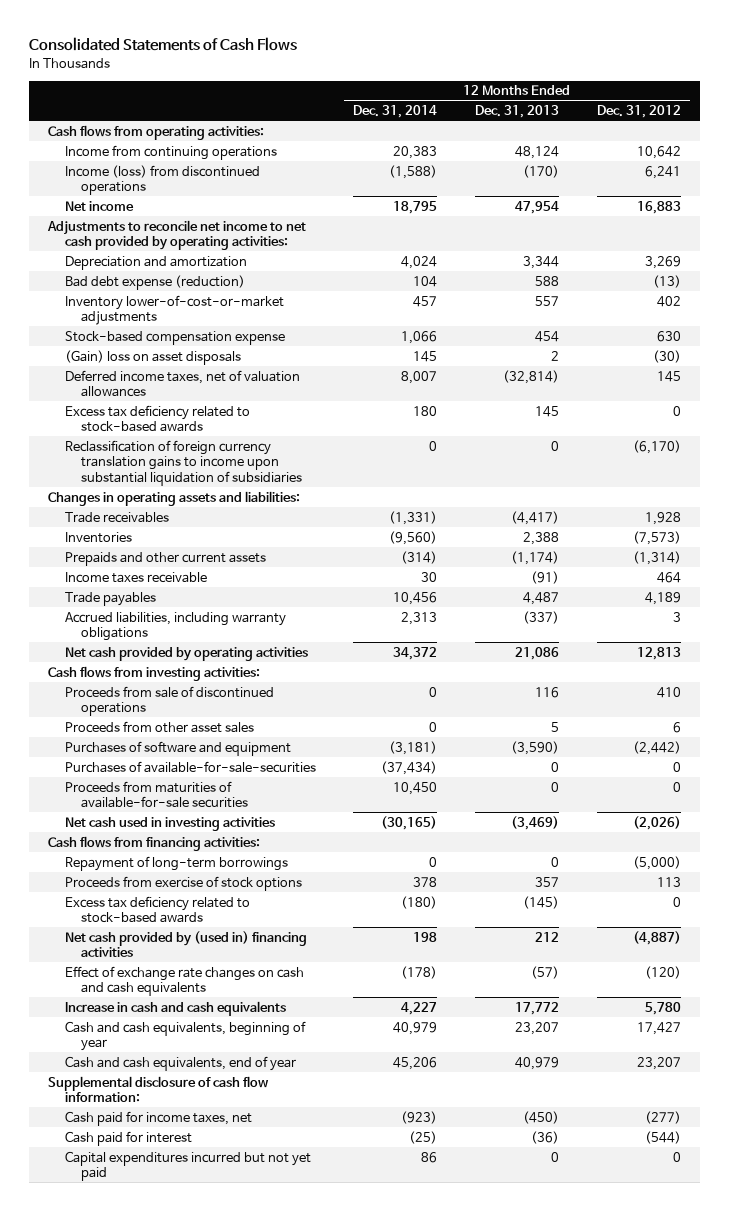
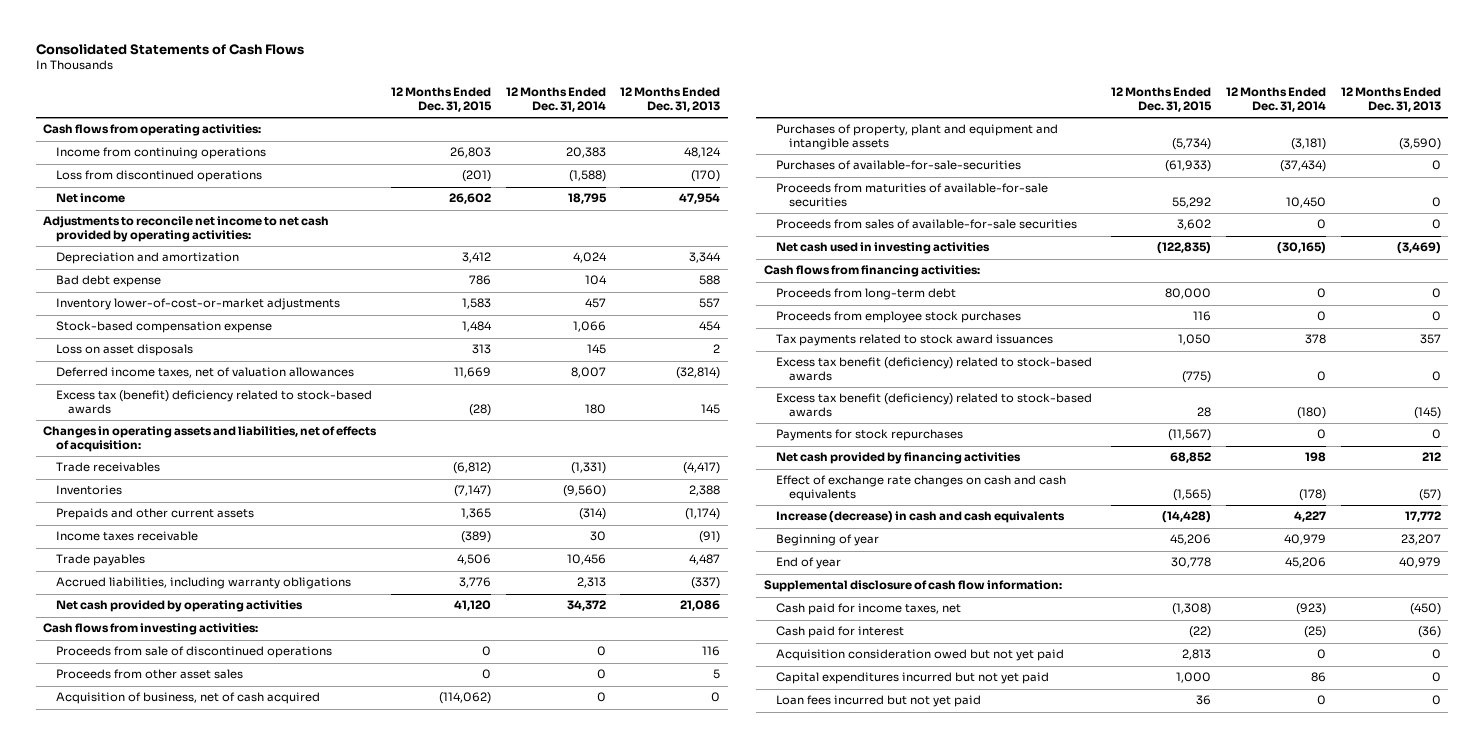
[596,105,681,119] Dec. 31, 2012 -> none
none -> [391,87,493,113] 12 Months Ended Dec. 31, 2015
[64,164,260,196] Income (loss) from discontinued operations -> [55,170,262,183] Loss from discontinued operations
[64,274,245,290] Bad debt expense (reduction) -> [55,275,161,288] Bad debt expense
[64,349,241,365] (Gain) loss on asset disposals -> [55,344,193,357] Loss on asset disposals
[64,439,302,486] Reclassification of foreign currency translation gains to income upon substantial liquidation of subsidiaries -> none
[64,404,250,433] Excess tax deficiency related to stock-based awards -> [55,390,372,415] Excess tax (benefit) deficiency related to stock-based awards
[48,490,301,506] Changes in operating assets and liabilities: -> [43,426,378,453] Changes in operating assets and liabilities, net of effects of acquisition:
none -> [55,692,320,705] Acquisition of business, net of cash acquired
[64,740,291,756] Purchases of software and equipment -> [776,124,1059,151] Purchases of property, plant and equipment and intangible assets
none -> [776,219,1078,230] Proceeds from sales of available-for-sale securities
[64,855,288,871] Repayment of long-term borrowings -> none
none -> [776,288,957,301] Proceeds from long-term debt
none -> [776,311,1022,324] Proceeds from employee stock purchases
[64,875,302,891] Proceeds from exercise of stock options -> [776,334,1054,347] Tax payments related to stock award issuances
[64,895,250,924] Excess tax deficiency related to stock-based awards -> [776,357,1093,382] Excess tax benefit (deficiency) related to stock-based awards
[401,895,438,909] (180) -> [1317,371,1327,382] 0
[523,895,560,909] (145) -> [1431,371,1441,382] 0
none -> [776,393,1093,418] Excess tax benefit (deficiency) related to stock-based awards
none -> [776,429,964,442] Payments for stock repurchases
[64,930,307,958] Net cash provided by (used in) financing activities -> [776,452,1022,465] Net cash provided by financing activities
[64,1000,286,1016] Increase in cash and cash equivalents -> [776,511,1066,524] Increase (decrease) in cash and cash equivalents
[64,1020,306,1052] Cash and cash equivalents, beginning of year -> [776,534,880,547] Beginning of year
[64,1055,296,1071] Cash and cash equivalents, end of year -> [776,557,842,570] End of year
none -> [776,649,1065,662] Acquisition consideration owed but not yet paid
none -> [776,695,982,708] Loan fees incurred but not yet paid

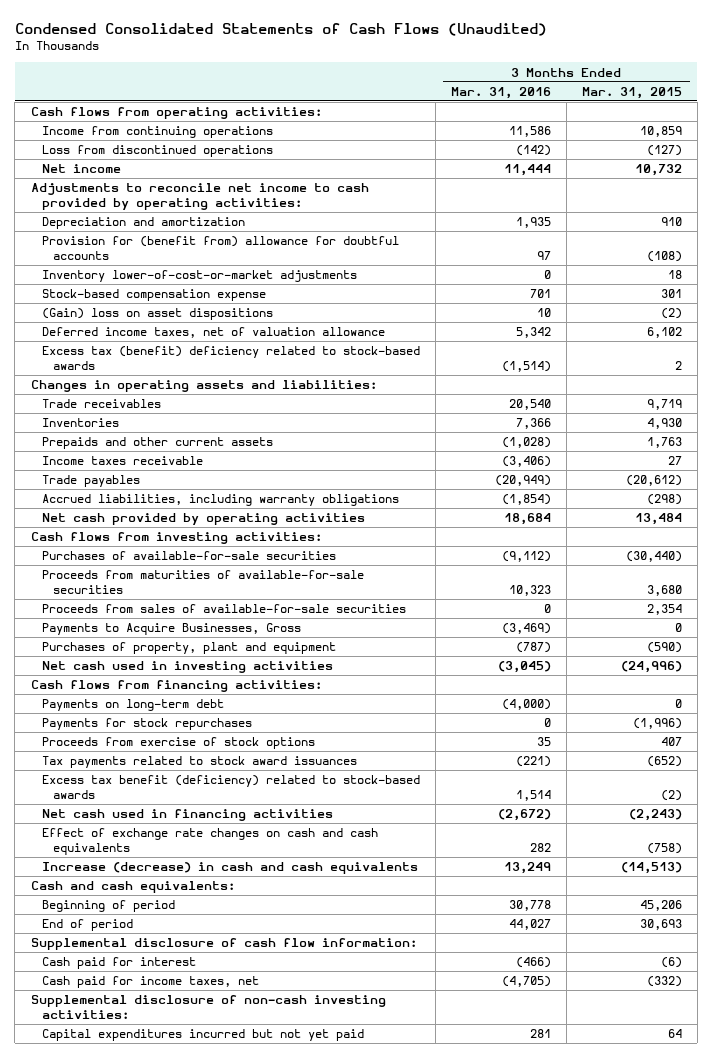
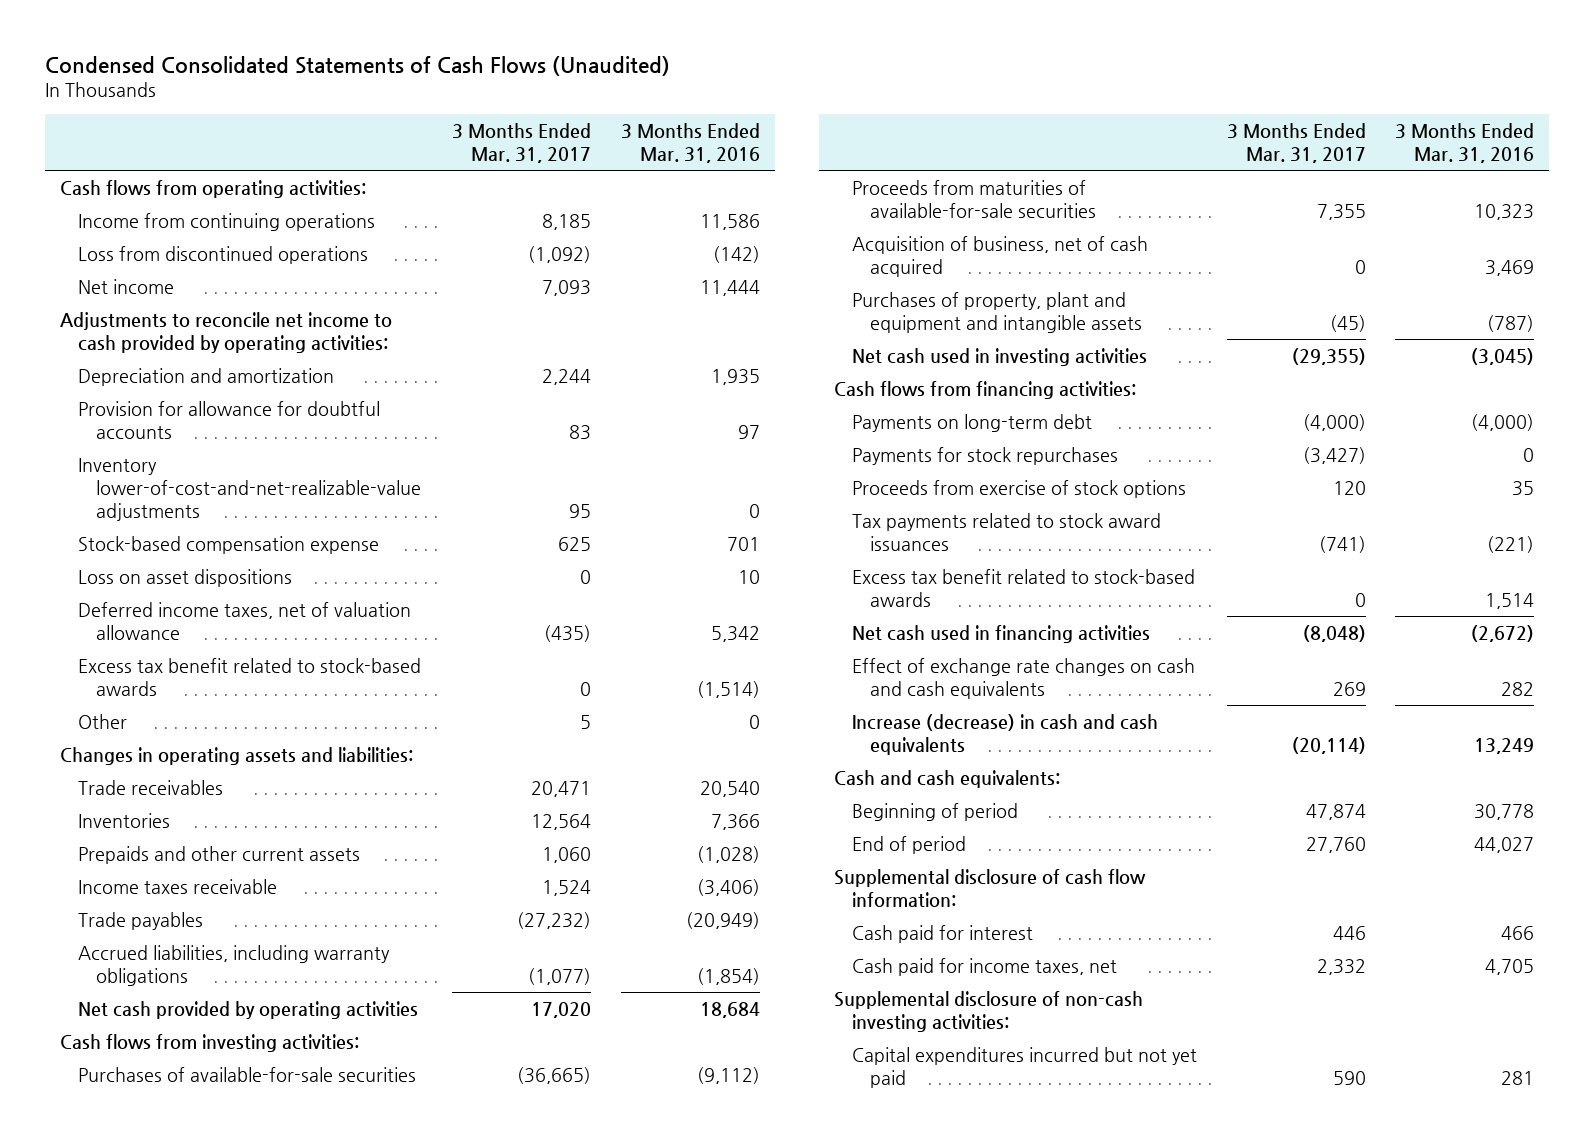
[581,86,682,99] Mar. 31, 2015 -> none
none -> [452,122,592,163] 3 Months Ended Mar. 31, 2017
[41,236,399,260] Provision for (benefit from) allowance for doubtful accounts -> [77,400,380,439] Provision for allowance for doubtful accounts
[41,270,357,283] Inventory lower-of-cost-or-market adjustments -> [77,457,421,521] Inventory lower-of-cost-and-net-realizable-value adjustments
[41,308,273,321] (Gain) loss on asset dispositions -> [77,568,292,587] Loss on asset dispositions
[41,346,420,370] Excess tax (benefit) deficiency related to stock-based awards -> [77,657,421,696] Excess tax benefit related to stock-based awards
none -> [77,713,127,729] Other
[41,604,406,614] Proceeds from sales of available-for-sale securities -> none
[41,623,301,636] Payments to Acquire Businesses, Gross -> none
none -> [852,235,1149,277] Acquisition of business, net of cash acquired
[41,642,336,655] Purchases of property, plant and equipment -> [852,291,1142,333] Purchases of property, plant and equipment and intangible assets
[41,775,420,799] Excess tax benefit (deficiency) related to stock-based awards -> [852,568,1196,607] Excess tax benefit related to stock-based awards
[515,957,551,969] (466) -> [1501,925,1535,940] 466
[501,976,551,988] (4,705) -> [1485,958,1535,975] 4,705

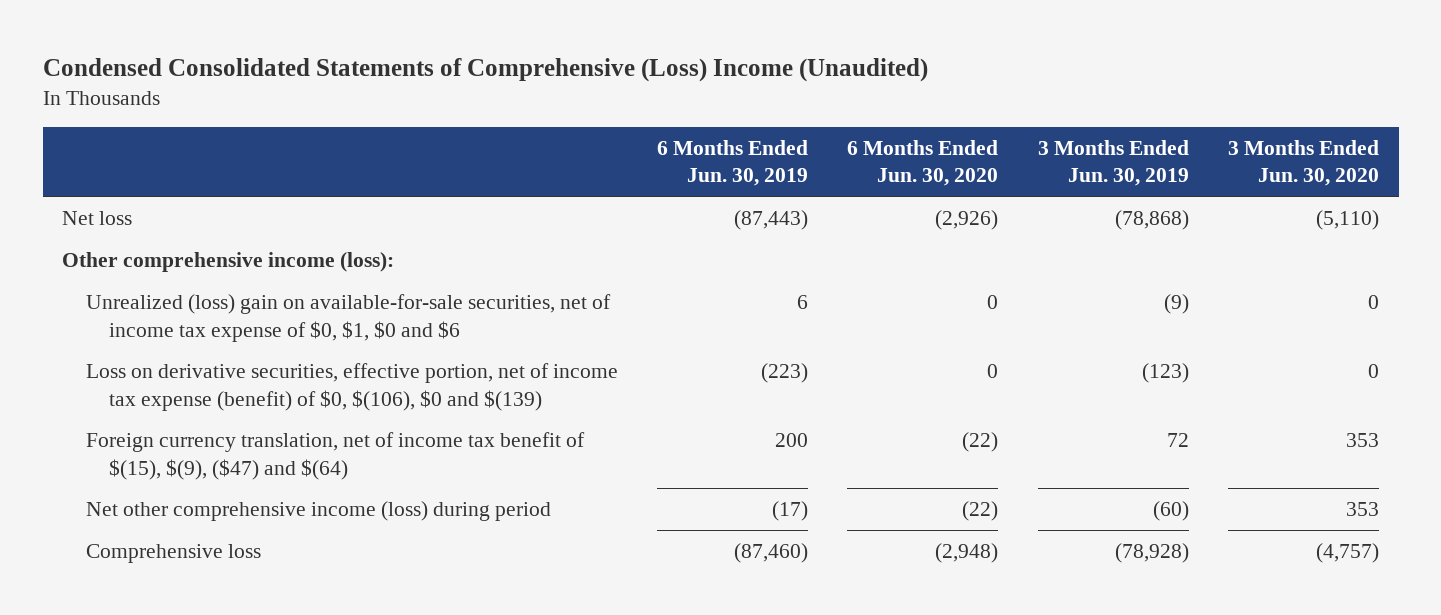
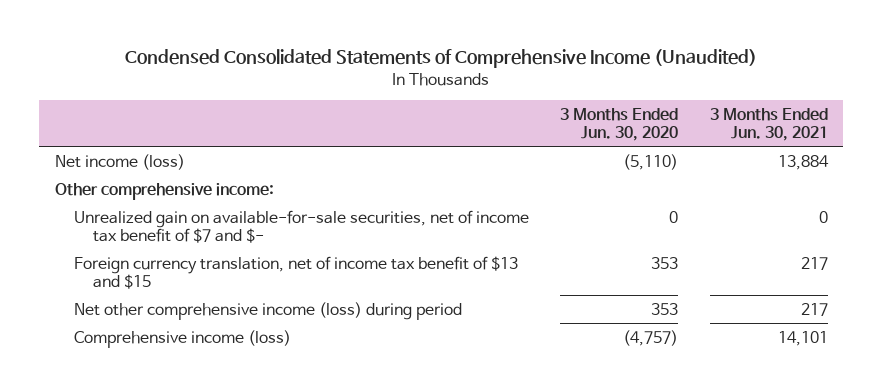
[42,58,928,83] Condensed Consolidated Statements of Comprehensive (Loss) Income (Unaudited) -> [125,49,758,69] Condensed Consolidated Statements of Comprehensive Income (Unaudited)
[656,139,808,187] 6 Months Ended Jun. 30, 2019 -> none
[847,139,999,187] 6 Months Ended Jun. 30, 2020 -> none
[1037,139,1189,187] 3 Months Ended Jun. 30, 2019 -> none
none -> [709,107,828,141] 3 Months Ended Jun. 30, 2021
[85,362,618,411] Loss on derivative securities, effective portion, net of income tax expense (benefit) of $0, $(106), $0 and $(139) -> none
[62,210,133,225] Net loss -> [54,153,185,170] Net income (loss)
[62,251,395,272] Other comprehensive income (loss): -> [54,182,274,200] Other comprehensive income:
[85,293,611,342] Unrealized (loss) gain on available-for-sale securities, net of income tax expense of $0, $1, $0 and $6 -> [74,209,530,243] Unrealized gain on available-for-sale securities, net of income tax benefit of $7 and $-
[85,431,585,480] Foreign currency translation, net of income tax benefit of $(15), $(9), ($47) and $(64) -> [74,255,519,289] Foreign currency translation, net of income tax benefit of $13 and $15
[85,543,261,563] Comprehensive loss -> [74,329,292,348] Comprehensive income (loss)

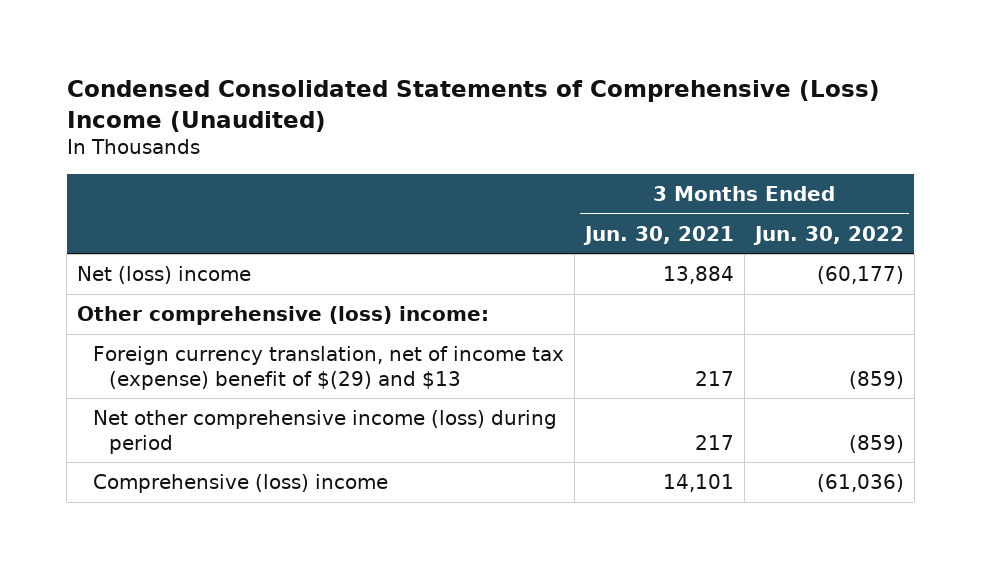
[125,49,758,69] Condensed Consolidated Statements of Comprehensive Income (Unaudited) -> [66,80,880,132] Condensed Consolidated Statements of Comprehensive (Loss) Income (Unaudited)
[560,107,679,141] 3 Months Ended Jun. 30, 2020 -> none
none -> [752,225,904,245] Jun. 30, 2022
[74,209,530,243] Unrealized gain on available-for-sale securities, net of income tax benefit of $7 and $- -> none
[54,153,185,170] Net income (loss) -> [77,266,252,285] Net (loss) income
[54,182,274,200] Other comprehensive income: -> [77,306,490,326] Other comprehensive (loss) income:
[74,255,519,289] Foreign currency translation, net of income tax benefit of $13 and $15 -> [92,346,564,390] Foreign currency translation, net of income tax (expense) benefit of $(29) and $13
[74,329,292,348] Comprehensive income (loss) -> [92,474,388,494] Comprehensive (loss) income

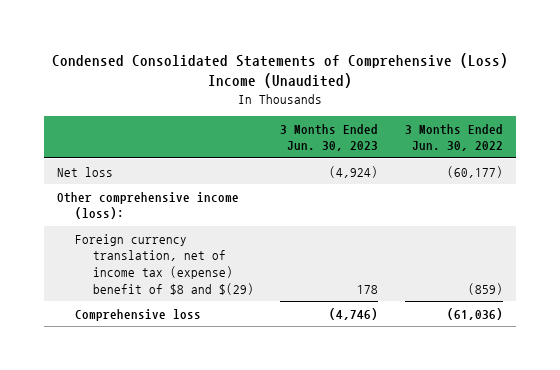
[582,225,734,245] Jun. 30, 2021 -> none
none -> [280,123,379,152] 3 Months Ended Jun. 30, 2023
[92,410,557,454] Net other comprehensive income (loss) during period -> none
[77,266,252,285] Net (loss) income -> [57,166,114,177] Net loss
[77,306,490,326] Other comprehensive (loss) income: -> [57,191,240,220] Other comprehensive income (loss):
[92,346,564,390] Foreign currency translation, net of income tax (expense) benefit of $(29) and $13 -> [75,233,254,295] Foreign currency translation, net of income tax (expense) benefit of $8 and $(29)
[92,474,388,494] Comprehensive (loss) income -> [75,308,202,321] Comprehensive loss

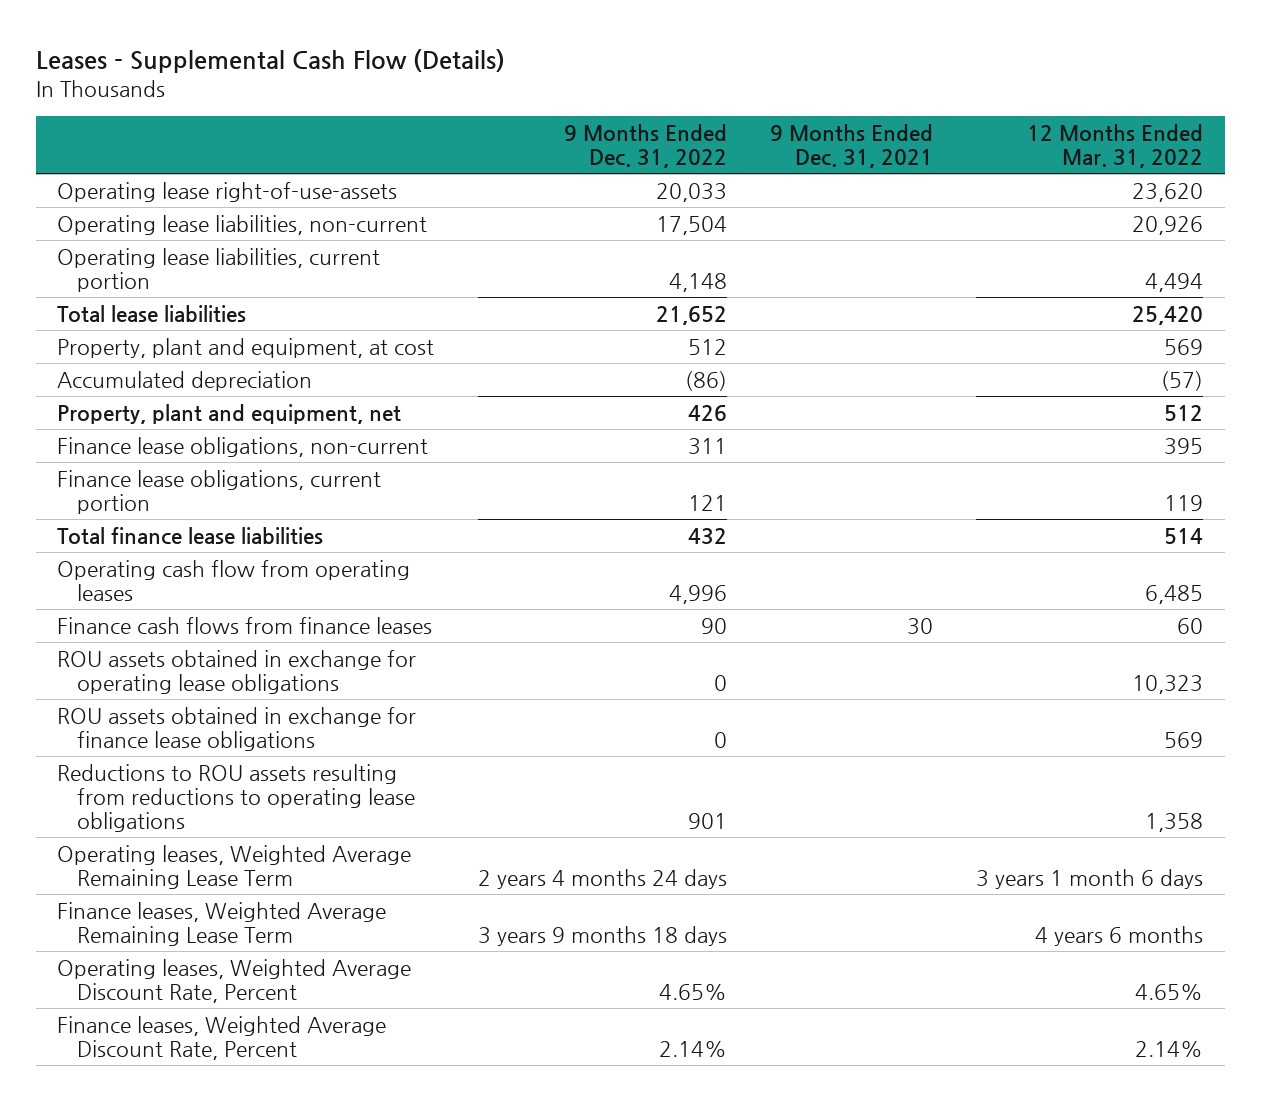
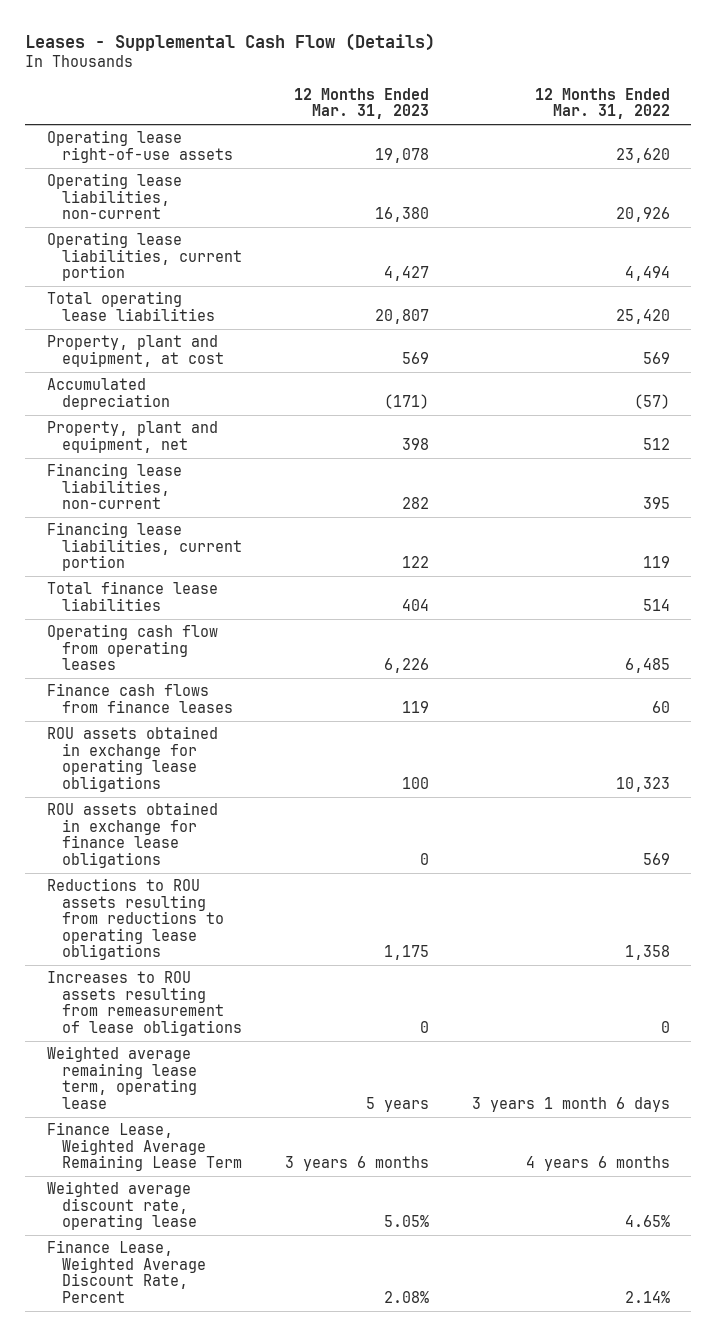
[563,123,727,169] 9 Months Ended Dec. 31, 2022 -> none
[770,123,934,169] 9 Months Ended Dec. 31, 2021 -> none
none -> [293,87,429,120] 12 Months Ended Mar. 31, 2023
[57,181,398,202] Operating lease right-of-use-assets -> [46,130,233,163] Operating lease right-of-use assets
[57,304,247,322] Total lease liabilities -> [46,291,215,321] Total operating lease liabilities
[57,436,429,457] Finance lease obligations, non-current -> [46,463,182,510] Financing lease liabilities, non-current
[57,469,382,514] Finance lease obligations, current portion -> [46,522,242,572] Financing lease liabilities, current portion
none -> [46,971,242,1036] Increases to ROU assets resulting from remeasurement of lease obligations
[57,844,412,889] Operating leases, Weighted Average Remaining Lease Term -> [46,1046,197,1109] Weighted average remaining lease term, operating lease
[57,901,387,946] Finance leases, Weighted Average Remaining Lease Term -> [46,1122,242,1172] Finance Lease, Weighted Average Remaining Lease Term
[57,958,412,1003] Operating leases, Weighted Average Discount Rate, Percent -> [46,1181,197,1231] Weighted average discount rate, operating lease
[57,1015,387,1060] Finance leases, Weighted Average Discount Rate, Percent -> [46,1240,206,1303] Finance Lease, Weighted Average Discount Rate, Percent

